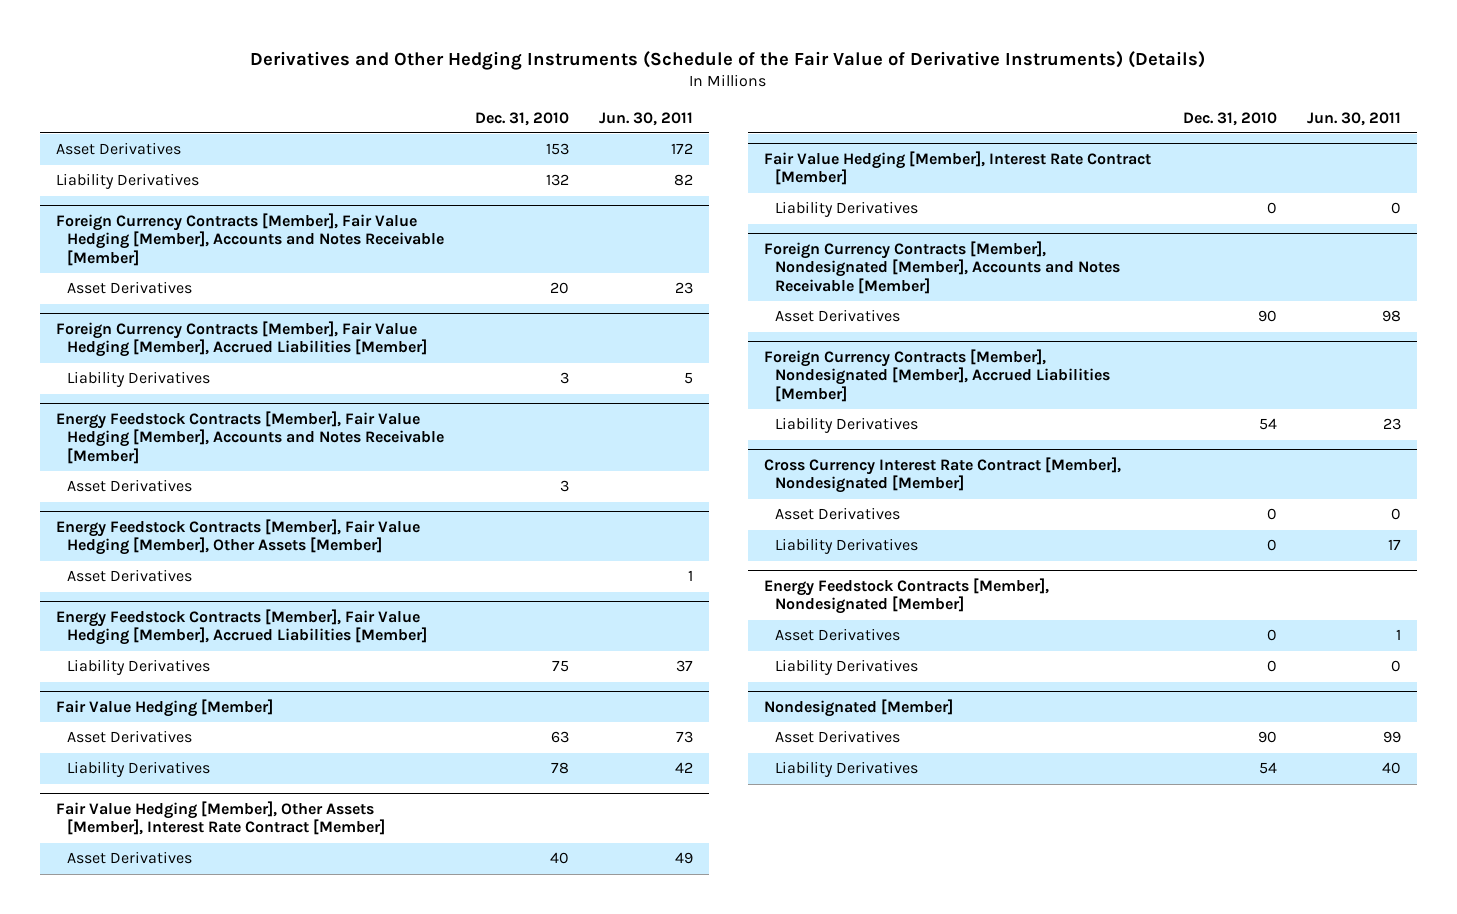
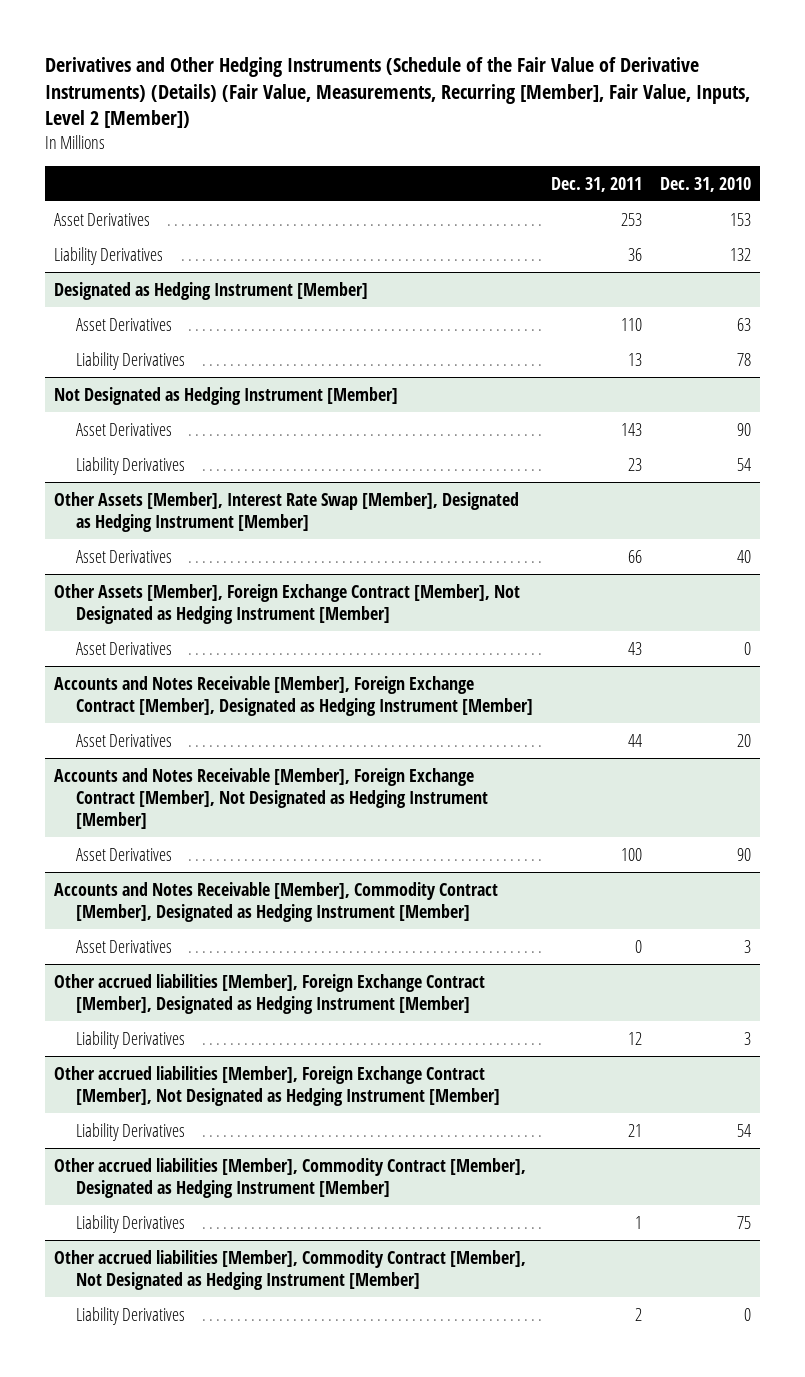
[250,50,1206,70] Derivatives and Other Hedging Instruments (Schedule of the Fair Value of Derivative Instruments) (Details) -> [45,56,751,129] Derivatives and Other Hedging Instruments (Schedule of the Fair Value of Derivative Instruments) (Details) (Fair Value, Measurements, Recurring [Member], Fair Value, Inputs, Level 2 [Member])
[599,111,694,126] Jun. 30, 2011 -> none
none -> [551,176,643,192] Dec. 31, 2011
[55,212,444,266] Foreign Currency Contracts [Member], Fair Value Hedging [Member], Accounts and Notes Receivable [Member] -> none
[66,281,192,295] Asset Derivatives -> none
[55,320,427,358] Foreign Currency Contracts [Member], Fair Value Hedging [Member], Accrued Liabilities [Member] -> none
[66,371,210,388] Liability Derivatives -> none
[55,410,444,464] Energy Feedstock Contracts [Member], Fair Value Hedging [Member], Accounts and Notes Receivable [Member] -> none
[66,479,192,493] Asset Derivatives -> none
[55,518,420,556] Energy Feedstock Contracts [Member], Fair Value Hedging [Member], Other Assets [Member] -> none
[66,569,192,583] Asset Derivatives -> none
[55,608,427,646] Energy Feedstock Contracts [Member], Fair Value Hedging [Member], Accrued Liabilities [Member] -> none
[66,659,210,676] Liability Derivatives -> none
[55,698,273,717] Fair Value Hedging [Member] -> none
none -> [54,281,369,300] Designated as Hedging Instrument [Member]
[55,800,385,836] Fair Value Hedging [Member], Other Assets [Member], Interest Rate Contract [Member] -> none
[66,851,192,865] Asset Derivatives -> none
[763,150,1151,186] Fair Value Hedging [Member], Interest Rate Contract [Member] -> none
[775,201,919,218] Liability Derivatives -> none
[763,240,1121,294] Foreign Currency Contracts [Member], Nondesignated [Member], Accounts and Notes Receivable [Member] -> none
none -> [54,386,399,405] Not Designated as Hedging Instrument [Member]
[763,348,1111,402] Foreign Currency Contracts [Member], Nondesignated [Member], Accrued Liabilities [Member] -> none
[763,456,1121,494] Cross Currency Interest Rate Contract [Member], Nondesignated [Member] -> none
[775,538,919,555] Liability Derivatives -> none
[763,577,1049,615] Energy Feedstock Contracts [Member], Nondesignated [Member] -> none
none -> [54,491,520,532] Other Assets [Member], Interest Rate Swap [Member], Designated as Hedging Instrument [Member]
[1266,508,1277,521] 0 -> [737,549,752,563] 40
none -> [54,583,521,624] Other Assets [Member], Foreign Exchange Contract [Member], Not Designated as Hedging Instrument [Member]
[775,659,919,676] Liability Derivatives -> none
[763,698,953,717] Nondesignated [Member] -> none
none -> [54,675,534,716] Accounts and Notes Receivable [Member], Foreign Exchange Contract [Member], Designated as Hedging Instrument [Member]
none -> [76,733,173,747] Asset Derivatives
none -> [54,767,489,829] Accounts and Notes Receivable [Member], Foreign Exchange Contract [Member], Not Designated as Hedging Instrument [Member]
none -> [54,881,499,922] Accounts and Notes Receivable [Member], Commodity Contract [Member], Designated as Hedging Instrument [Member]
none -> [76,939,173,953] Asset Derivatives
none -> [54,973,486,1014] Other accrued liabilities [Member], Foreign Exchange Contract [Member], Designated as Hedging Instrument [Member]
none -> [76,1030,186,1049] Liability Derivatives
none -> [54,1065,501,1106] Other accrued liabilities [Member], Foreign Exchange Contract [Member], Not Designated as Hedging Instrument [Member]
none -> [54,1157,527,1198] Other accrued liabilities [Member], Commodity Contract [Member], Designated as Hedging Instrument [Member]
none -> [76,1214,186,1233] Liability Derivatives
none -> [54,1249,527,1290] Other accrued liabilities [Member], Commodity Contract [Member], Not Designated as Hedging Instrument [Member]
none -> [76,1306,186,1325] Liability Derivatives

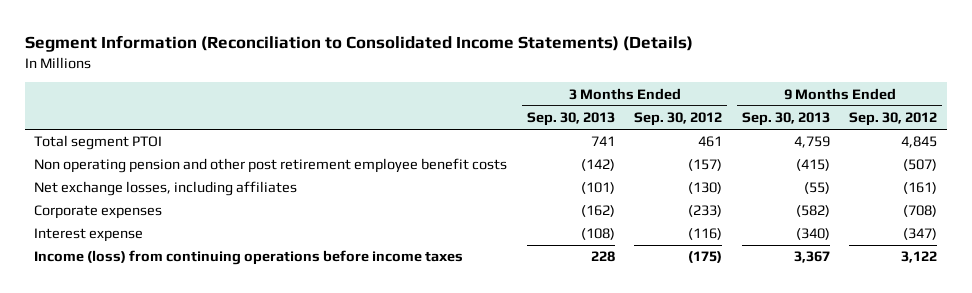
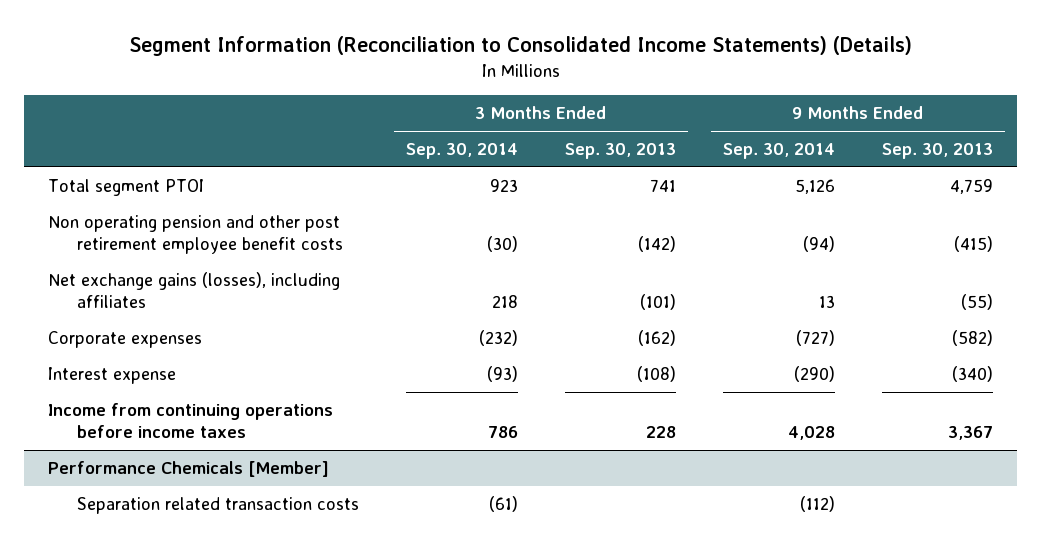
[634,112,723,127] Sep. 30, 2012 -> none
[849,112,938,127] Sep. 30, 2012 -> none
none -> [405,143,518,160] Sep. 30, 2014
none -> [723,143,836,160] Sep. 30, 2014
[34,181,298,197] Net exchange losses, including affiliates -> [47,272,340,309] Net exchange gains (losses), including affiliates
[34,250,464,266] Income (loss) from continuing operations before income taxes -> [47,403,333,439] Income from continuing operations before income taxes
none -> [47,461,329,478] Performance Chemicals [Member]
none -> [76,497,359,515] Separation related transaction costs

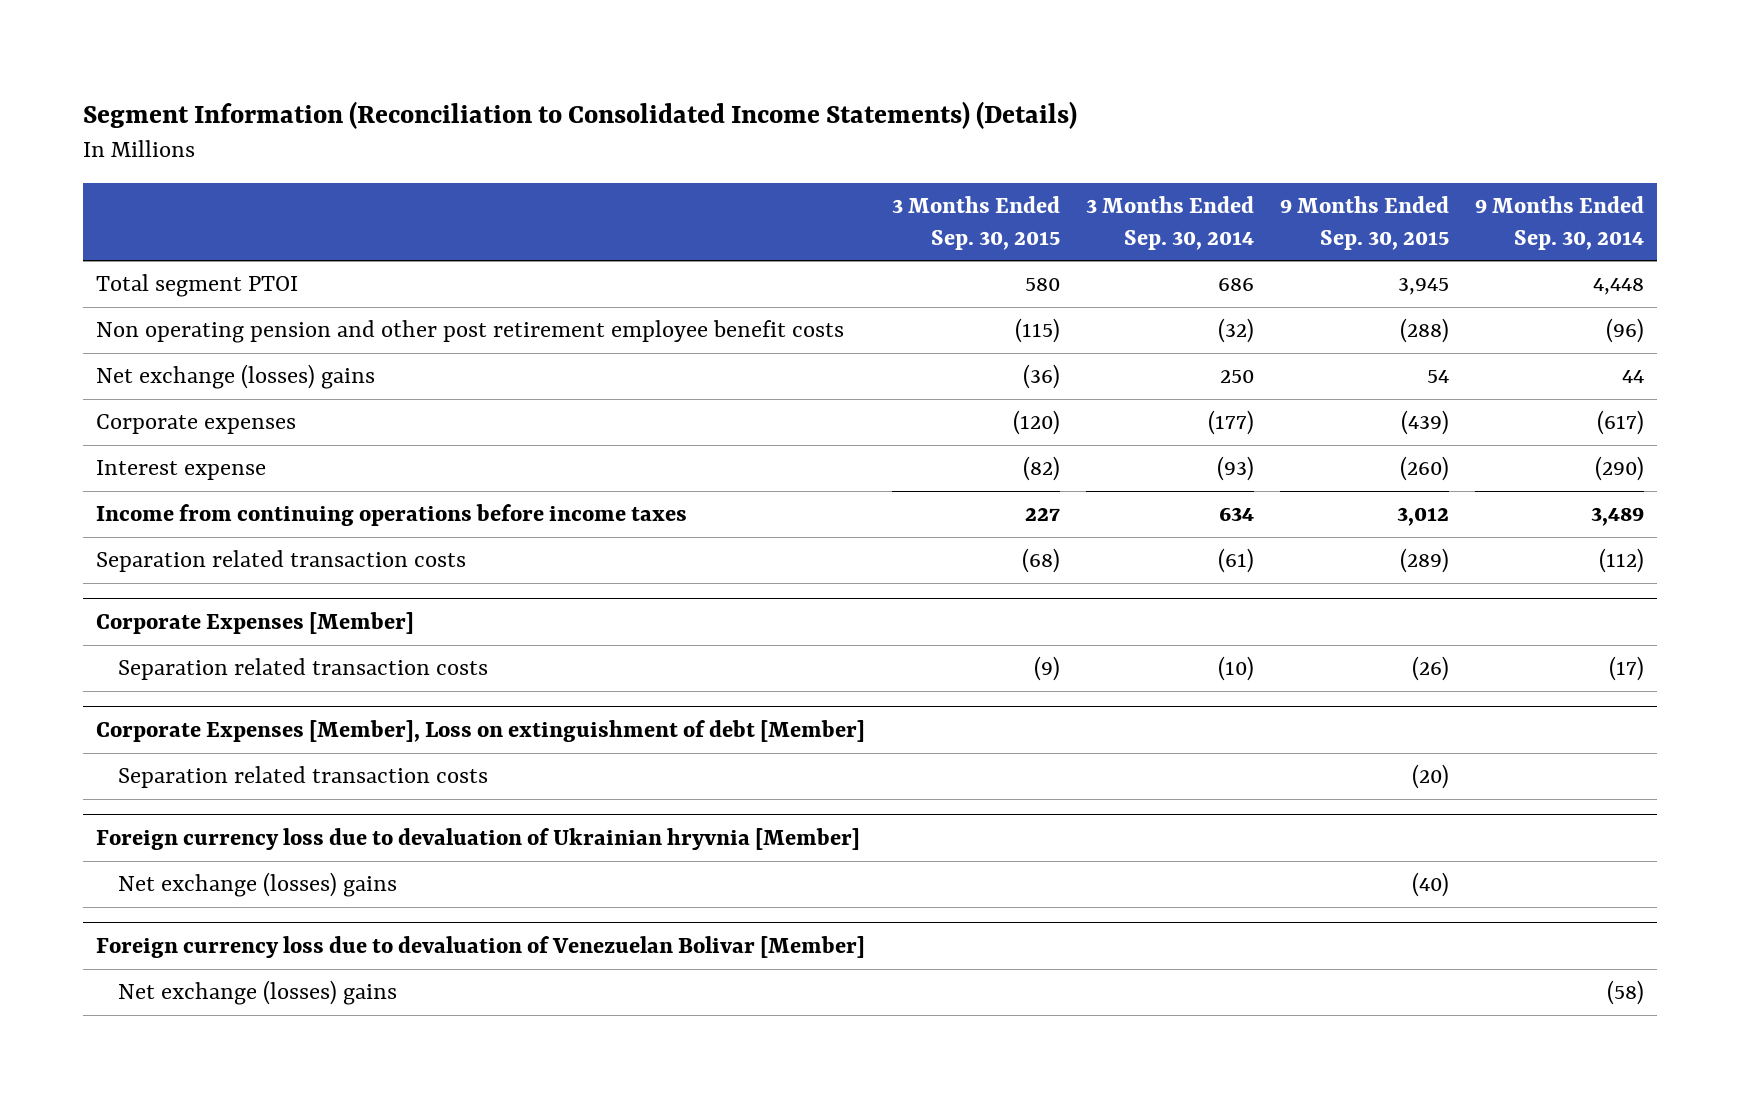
[565,143,677,160] Sep. 30, 2013 -> none
[882,143,994,160] Sep. 30, 2013 -> none
none -> [891,196,1060,250] 3 Months Ended Sep. 30, 2015
none -> [1279,196,1449,250] 9 Months Ended Sep. 30, 2015
[489,179,518,193] 923 -> [1217,278,1254,292] 686
[795,179,836,195] 5,126 -> [1593,278,1645,296] 4,448
[486,236,518,253] (30) -> [1217,318,1254,344] (32)
[803,236,836,253] (94) -> [1606,318,1645,344] (96)
[47,272,340,309] Net exchange gains (losses), including affiliates -> [96,364,376,390] Net exchange (losses) gains
[491,295,518,309] 218 -> [1219,370,1254,384] 250
[819,295,836,309] 13 -> [1622,370,1645,384] 44
[478,330,518,347] (232) -> [1207,410,1254,436] (177)
[796,330,836,347] (727) -> [1597,410,1645,436] (617)
[47,461,329,478] Performance Chemicals [Member] -> none
[487,426,518,439] 786 -> [1218,507,1254,522] 634
[788,426,836,441] 4,028 -> [1591,507,1645,527] 3,489
none -> [96,612,415,635] Corporate Expenses [Member]
none -> [117,658,488,681] Separation related transaction costs
none -> [96,720,866,743] Corporate Expenses [Member], Loss on extinguishment of debt [Member]
none -> [117,766,488,789] Separation related transaction costs
none -> [96,828,861,851] Foreign currency loss due to devaluation of Ukrainian hryvnia [Member]
none -> [117,872,397,898] Net exchange (losses) gains
none -> [96,936,866,959] Foreign currency loss due to devaluation of Venezuelan Bolivar [Member]
none -> [117,980,397,1006] Net exchange (losses) gains

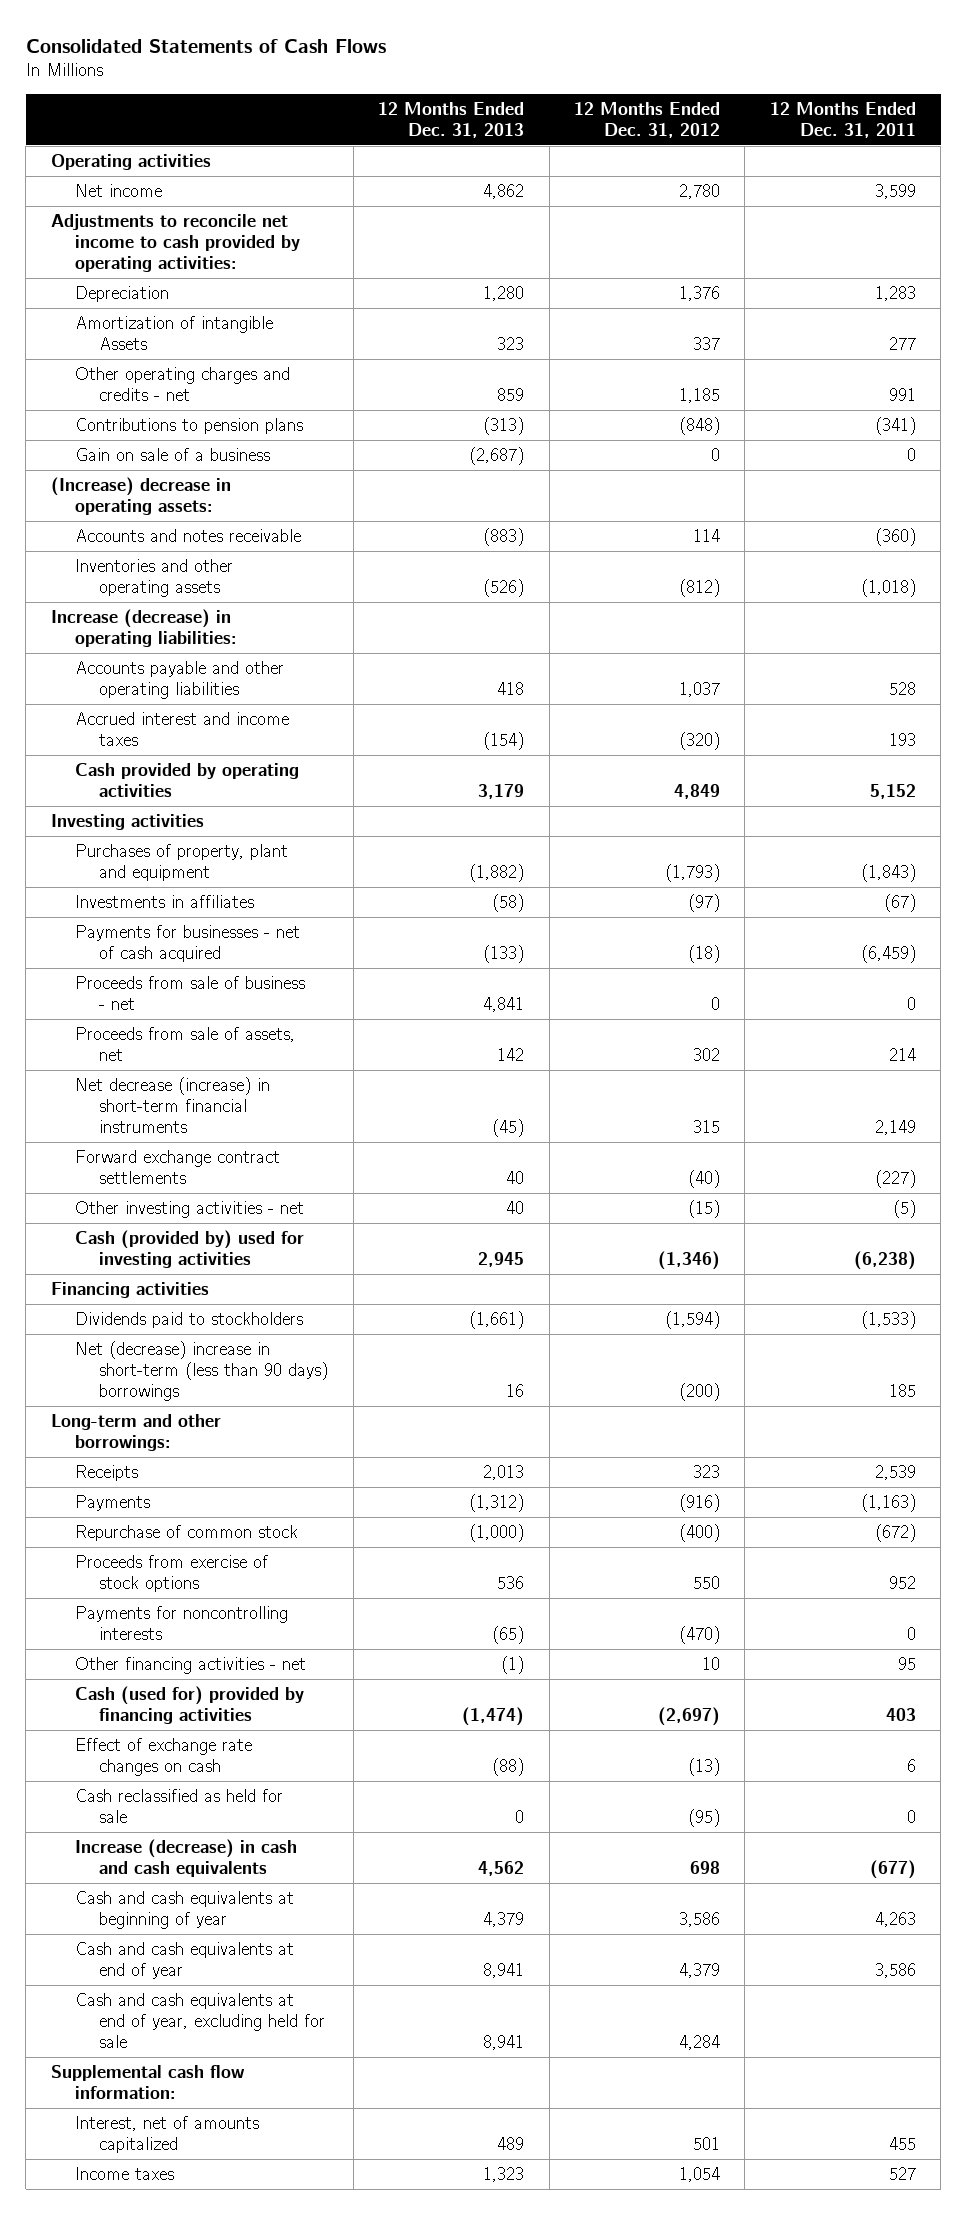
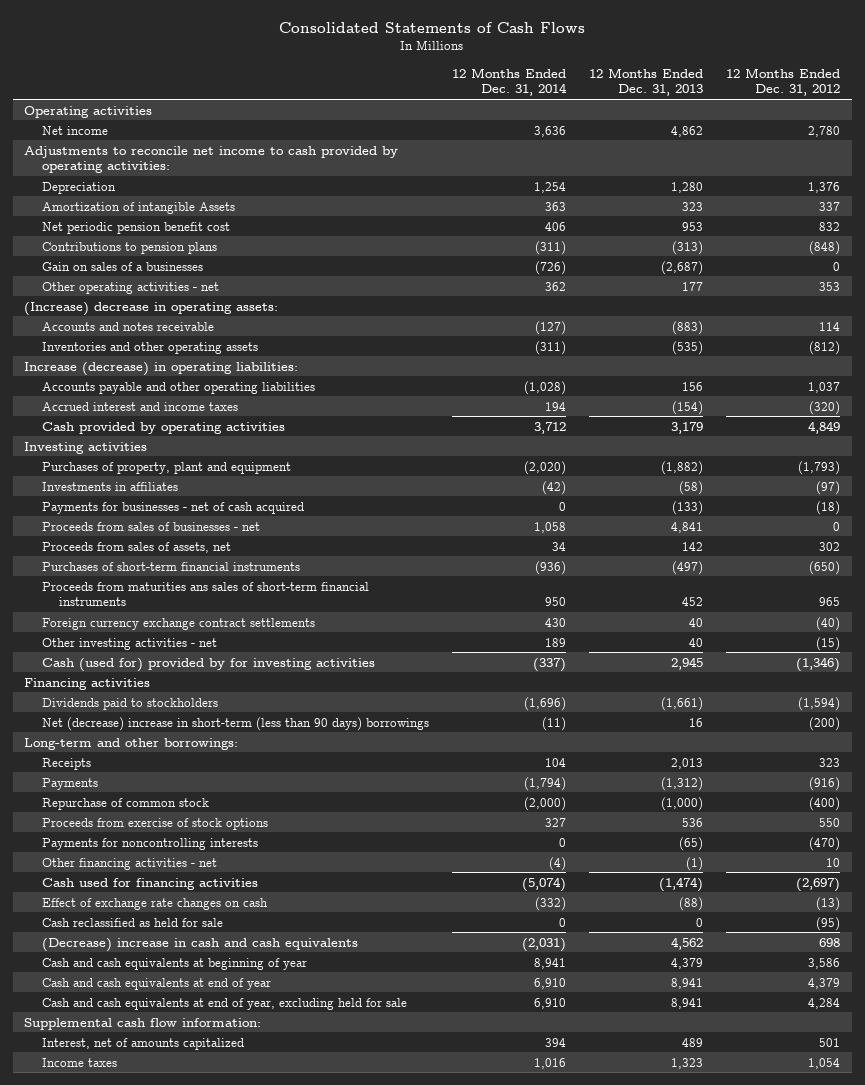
[769,101,916,138] 12 Months Ended Dec. 31, 2011 -> none
none -> [451,67,567,97] 12 Months Ended Dec. 31, 2014
[74,367,290,401] Other operating charges and credits - net -> none
none -> [41,221,230,234] Net periodic pension benefit cost
[74,448,270,462] Gain on sale of a business -> [41,261,203,271] Gain on sales of a businesses
none -> [41,281,219,294] Other operating activities - net
[483,578,525,597] (526) -> [672,340,704,355] (535)
[497,681,525,695] 418 -> [682,381,704,391] 156
[74,1077,270,1133] Net decrease (increase) in short-term financial instruments -> none
[74,976,305,1010] Proceeds from sale of business - net -> [41,521,260,531] Proceeds from sales of businesses - net
[74,1027,295,1061] Proceeds from sale of assets, net -> [41,541,231,553] Proceeds from sales of assets, net
none -> [41,561,300,571] Purchases of short-term financial instruments
none -> [41,581,369,607] Proceeds from maturities ans sales of short-term financial instruments
[74,1150,280,1184] Forward exchange contract settlements -> [41,617,315,630] Foreign currency exchange contract settlements
[74,1230,304,1268] Cash (provided by) used for investing activities -> [41,657,375,672] Cash (used for) provided by for investing activities
[74,1686,304,1724] Cash (used for) provided by financing activities -> [41,877,258,890] Cash used for financing activities
[74,1839,297,1877] Increase (decrease) in cash and cash equivalents -> [41,937,358,952] (Decrease) increase in cash and cash equivalents

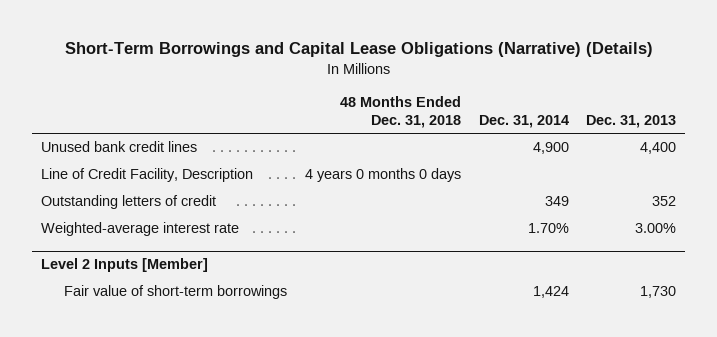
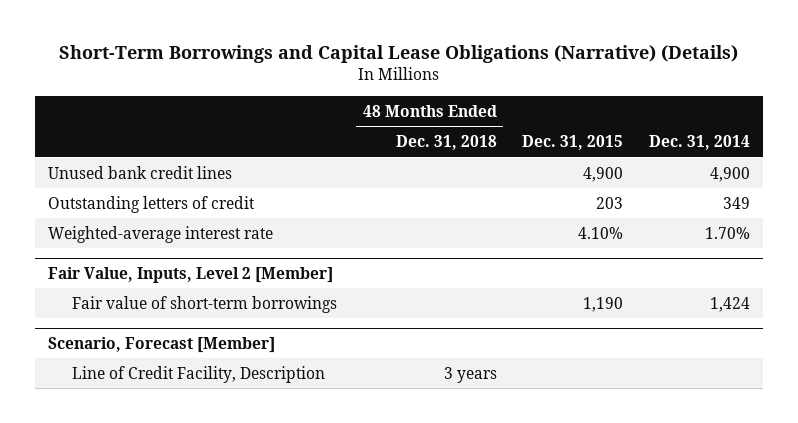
[586,115,677,129] Dec. 31, 2013 -> none
none -> [522,135,624,151] Dec. 31, 2015
[40,168,253,183] Line of Credit Facility, Description -> none
[40,258,208,273] Level 2 Inputs [Member] -> [47,266,333,283] Fair Value, Inputs, Level 2 [Member]
none -> [47,336,275,353] Scenario, Forecast [Member]
none -> [72,365,326,383] Line of Credit Facility, Description

